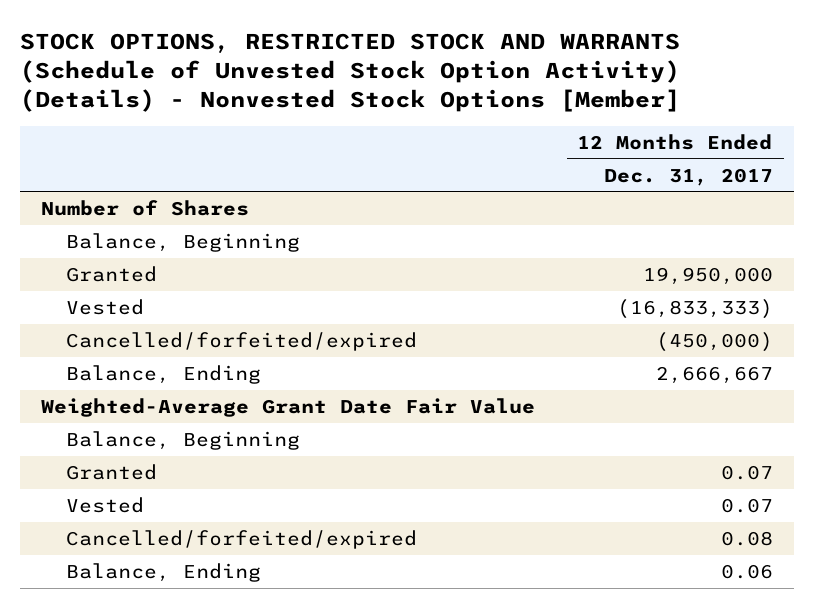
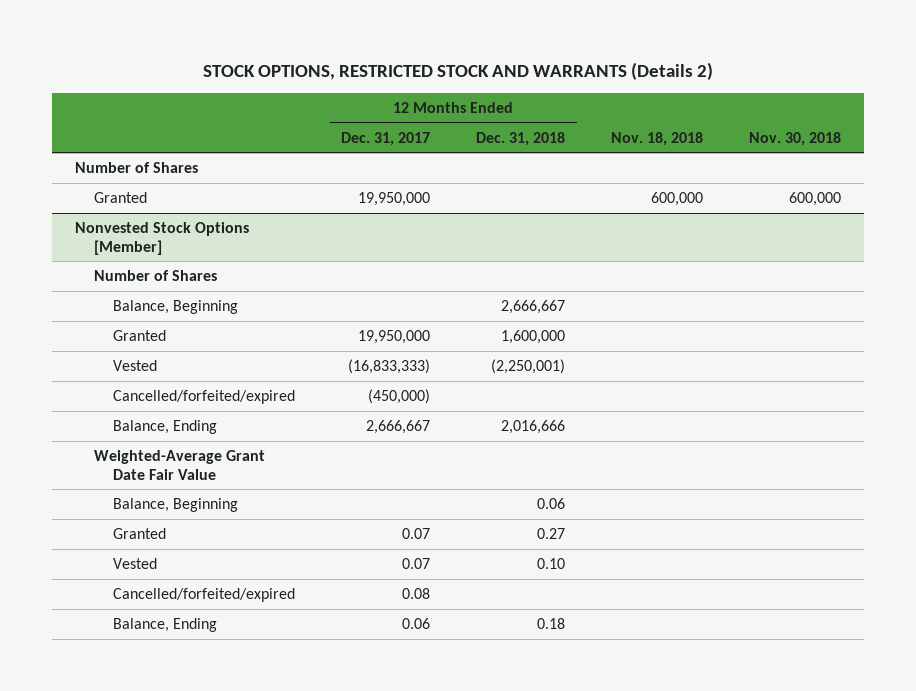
[19,32,680,112] STOCK OPTIONS, RESTRICTED STOCK AND WARRANTS (Schedule of Unvested Stock Option Activity) (Details) - Nonvested Stock Options [Member] -> [203,61,714,80] STOCK OPTIONS, RESTRICTED STOCK AND WARRANTS (Details 2)
none -> [476,131,566,146] Dec. 31, 2018
none -> [611,131,704,146] Nov. 18, 2018
none -> [749,131,842,146] Nov. 30, 2018
none -> [94,192,148,204] Granted
none -> [74,222,249,255] Nonvested Stock Options [Member]
none -> [94,270,218,282] Number of Shares

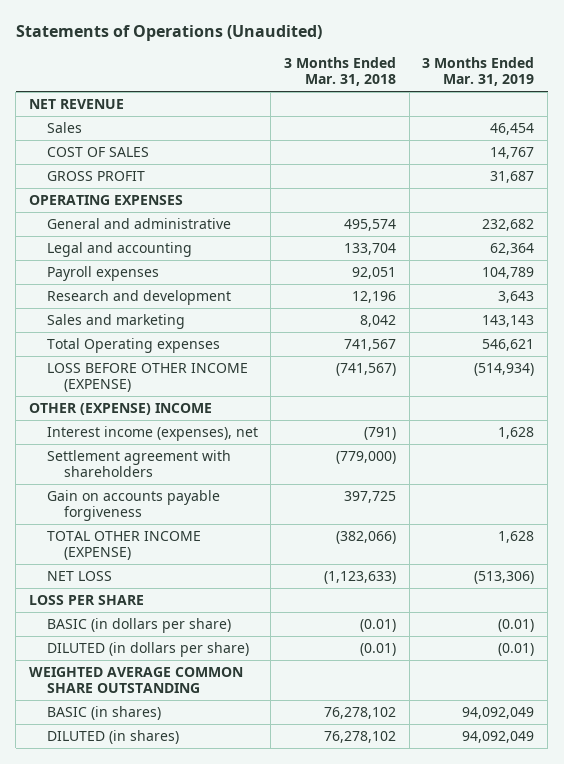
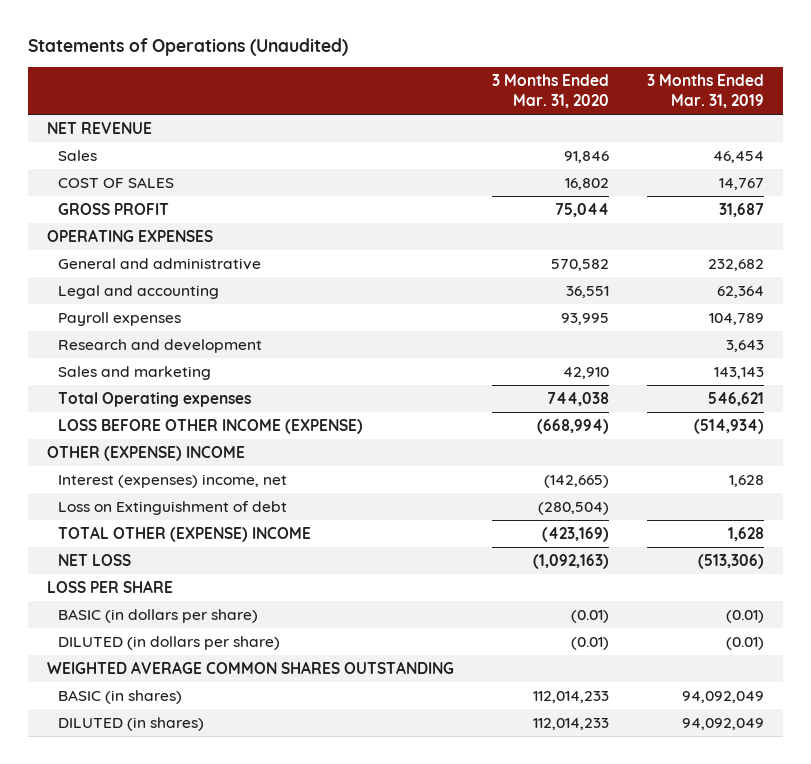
[283,57,396,87] 3 Months Ended Mar. 31, 2018 -> none
none -> [492,74,610,109] 3 Months Ended Mar. 31, 2020
[46,449,231,478] Settlement agreement with shareholders -> none
[46,489,220,522] Gain on accounts payable forgiveness -> none
[46,425,258,441] Interest income (expenses), net -> [58,474,288,489] Interest (expenses) income, net
none -> [58,501,288,516] Loss on Extinguishment of debt
[46,530,201,561] TOTAL OTHER INCOME (EXPENSE) -> [58,526,312,543] TOTAL OTHER (EXPENSE) INCOME
[29,666,244,694] WEIGHTED AVERAGE COMMON SHARE OUTSTANDING -> [47,661,455,675] WEIGHTED AVERAGE COMMON SHARES OUTSTANDING

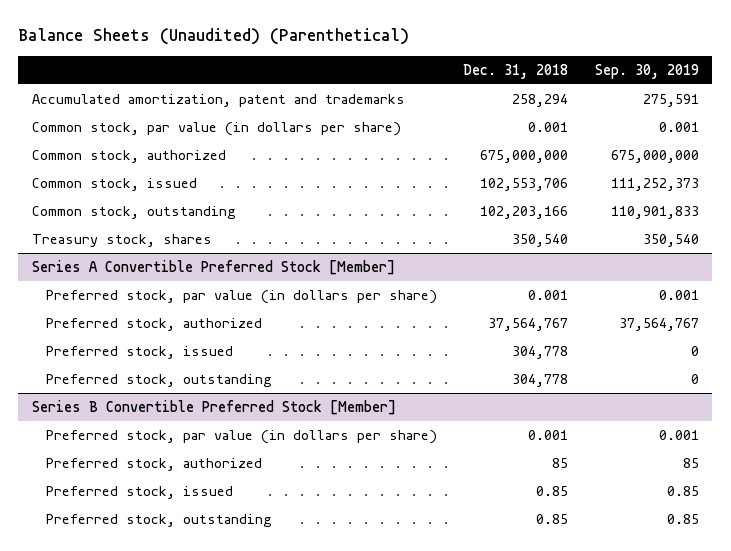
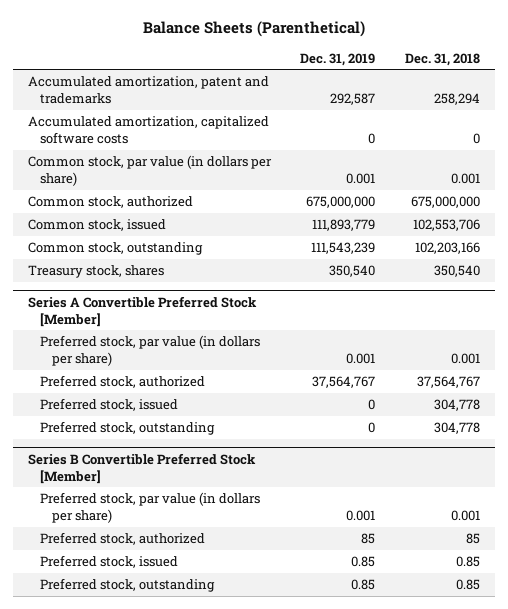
[18,28,410,46] Balance Sheets (Unaudited) (Parenthetical) -> [142,21,365,38] Balance Sheets (Parenthetical)
[594,63,699,79] Sep. 30, 2019 -> none
none -> [300,52,376,66] Dec. 31, 2019
none -> [27,116,269,145] Accumulated amortization, capitalized software costs

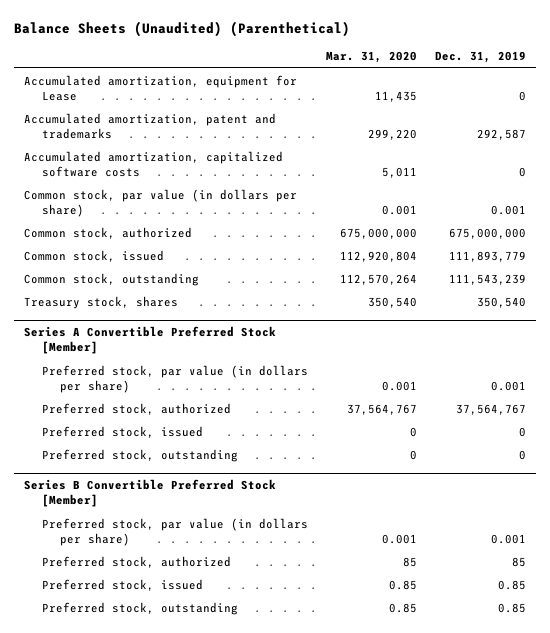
[142,21,365,38] Balance Sheets (Parenthetical) -> [14,20,351,37] Balance Sheets (Unaudited) (Parenthetical)
[405,52,481,66] Dec. 31, 2018 -> none
none -> [326,50,418,63] Mar. 31, 2020
none -> [23,74,297,101] Accumulated amortization, equipment for Lease

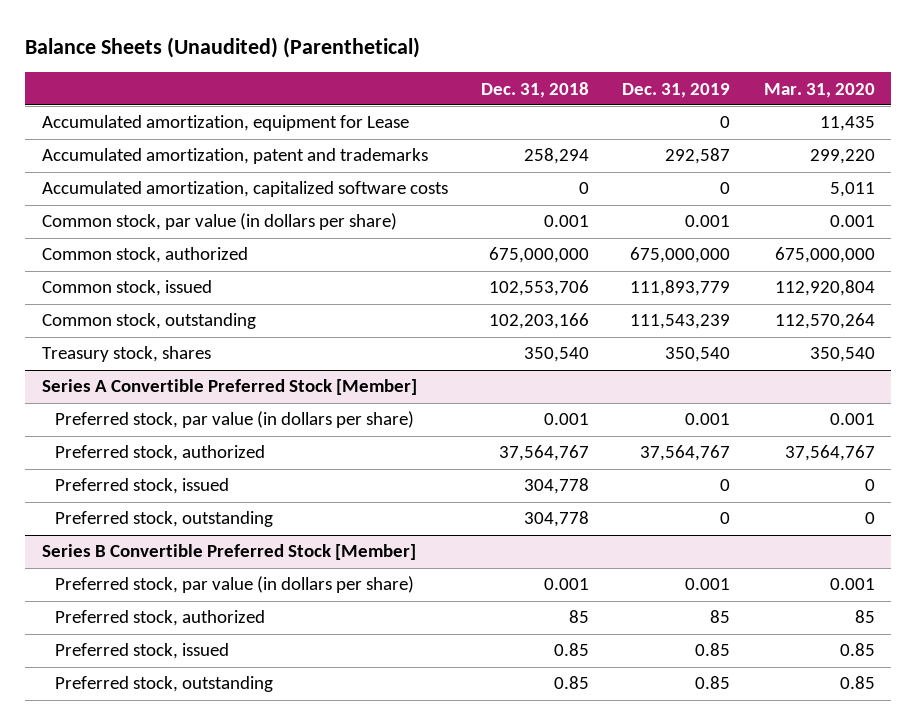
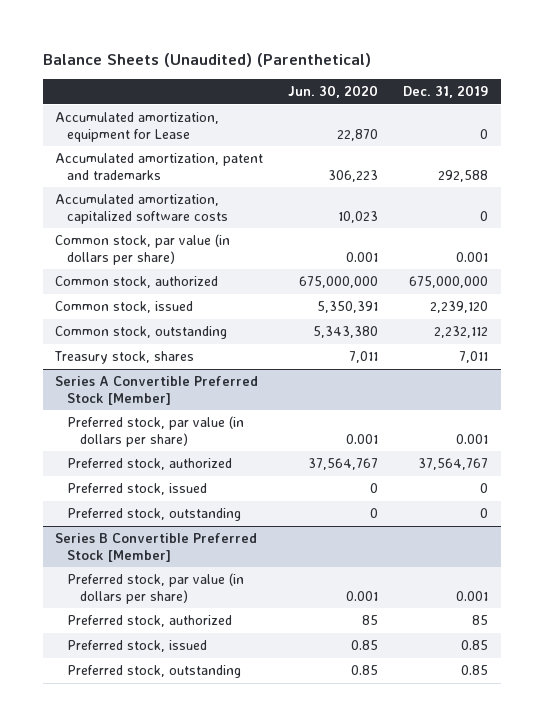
[480,81,589,98] Dec. 31, 2018 -> none
[763,82,875,98] Mar. 31, 2020 -> none
none -> [288,85,379,99] Jun. 30, 2020
[665,148,731,165] 292,587 -> [438,169,489,182] 292,588
[630,280,731,297] 111,893,779 -> [430,301,489,314] 2,239,120
[630,314,731,330] 111,543,239 -> [434,326,489,339] 2,232,112
[665,347,731,363] 350,540 -> [459,351,489,364] 7,011

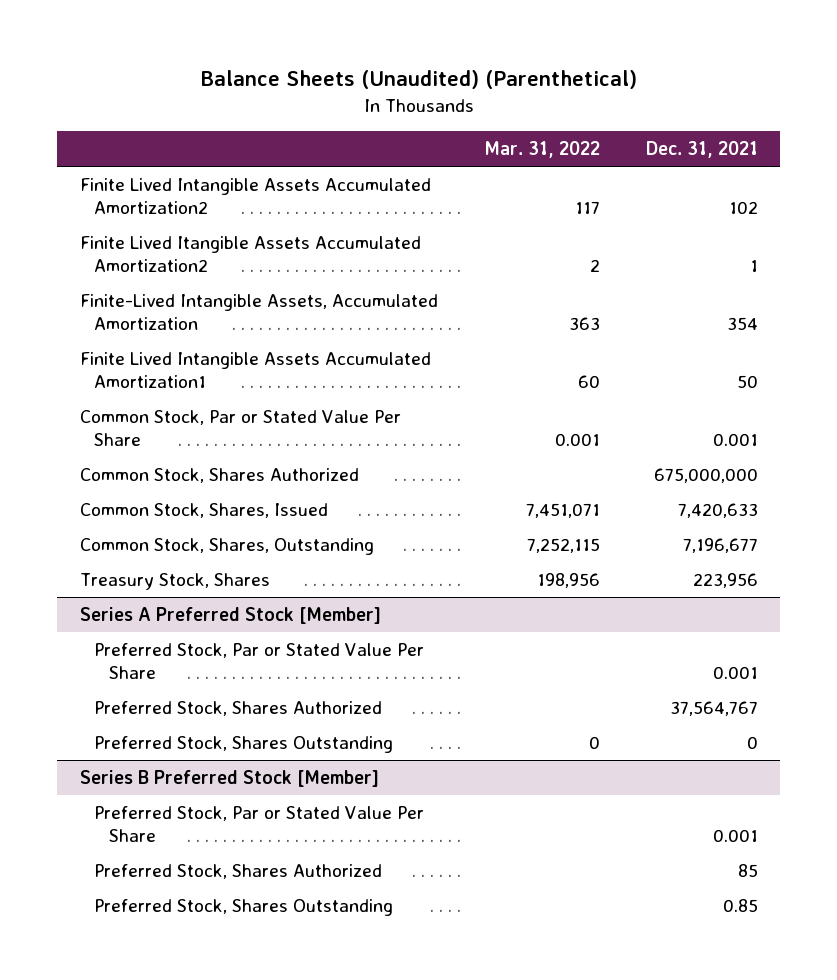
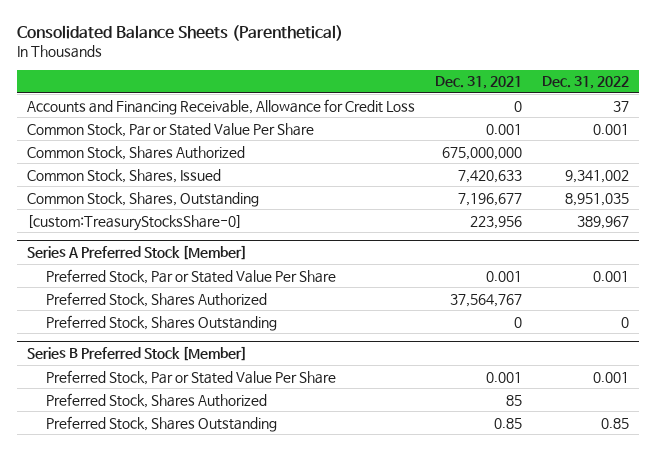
[200,70,637,90] Balance Sheets (Unaudited) (Parenthetical) -> [16,24,343,41] Consolidated Balance Sheets (Parenthetical)
[483,141,600,159] Mar. 31, 2022 -> none
none -> [542,76,630,90] Dec. 31, 2022
[79,177,431,214] Finite Lived Intangible Assets Accumulated Amortization2 -> none
[79,235,421,272] Finite Lived Itangible Assets Accumulated Amortization2 -> none
[79,293,438,330] Finite-Lived Intangible Assets, Accumulated Amortization -> none
[79,351,431,388] Finite Lived Intangible Assets Accumulated Amortization1 -> none
none -> [26,98,415,115] Accounts and Financing Receivable, Allowance for Credit Loss
[79,572,270,590] Treasury Stock, Shares -> [26,214,242,231] [custom:TreasuryStocksShare-0]

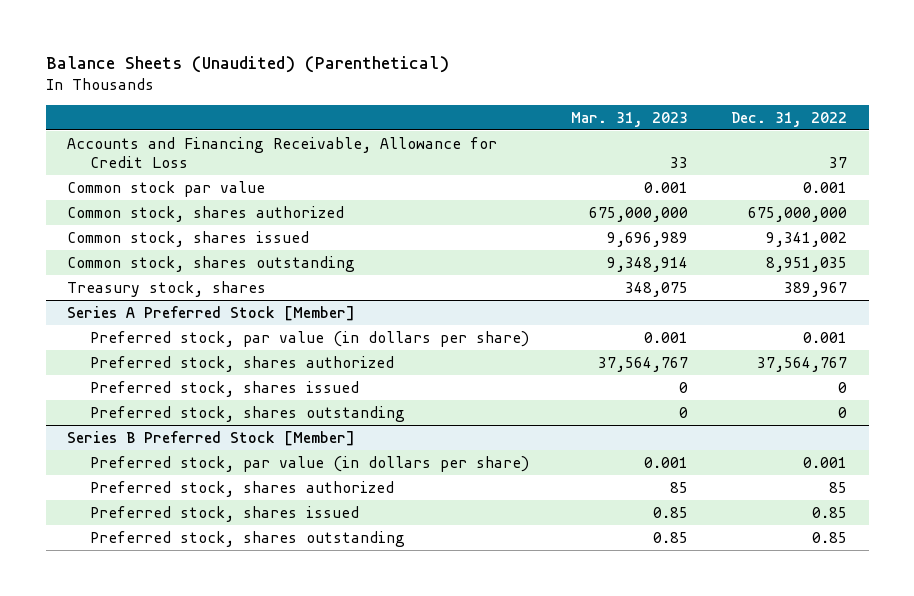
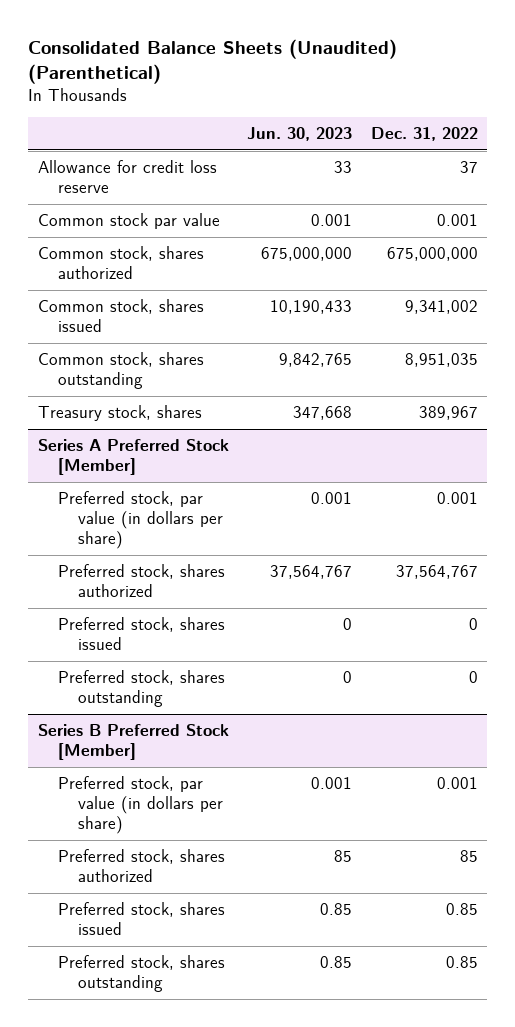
[45,56,449,74] Balance Sheets (Unaudited) (Parenthetical) -> [28,38,398,84] Consolidated Balance Sheets (Unaudited) (Parenthetical)
[571,111,689,127] Mar. 31, 2023 -> none
none -> [247,127,353,142] Jun. 30, 2023
[66,136,497,168] Accounts and Financing Receivable, Allowance for Credit Loss -> [37,160,217,194] Allowance for credit loss reserve

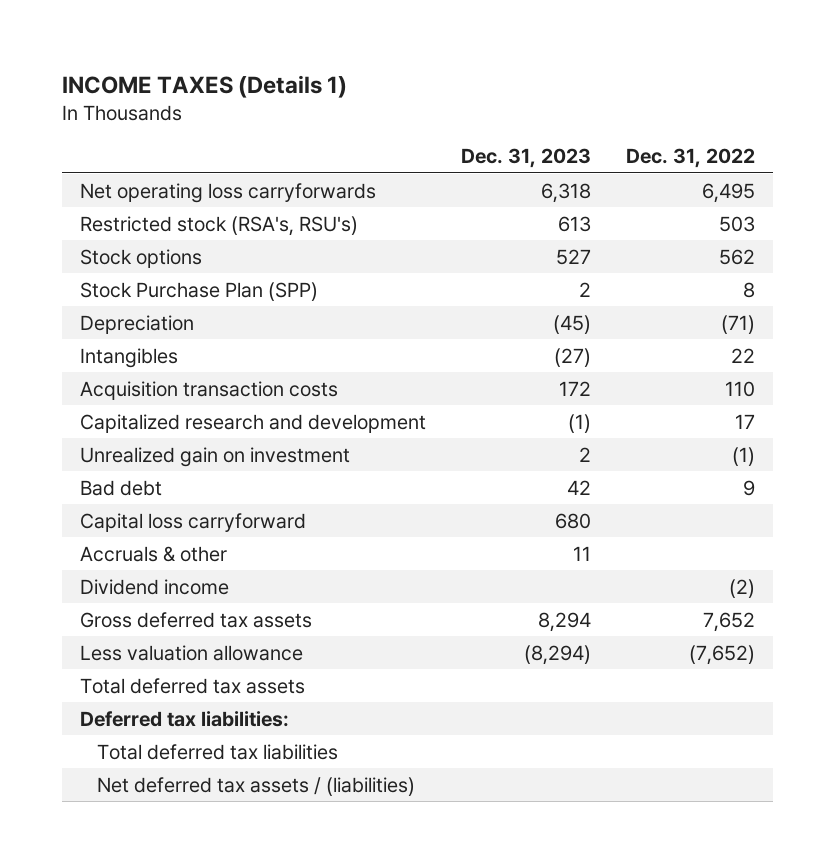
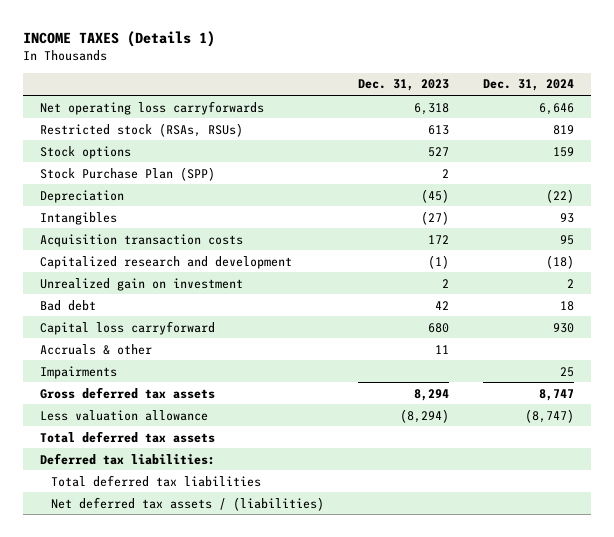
[626,148,756,169] Dec. 31, 2022 -> none
none -> [482,79,574,92] Dec. 31, 2024
[79,215,358,236] Restricted stock (RSA's, RSU's) -> [40,122,244,137] Restricted stock (RSAs, RSUs)
[79,578,229,595] Dividend income -> none
none -> [40,365,118,379] Impairments

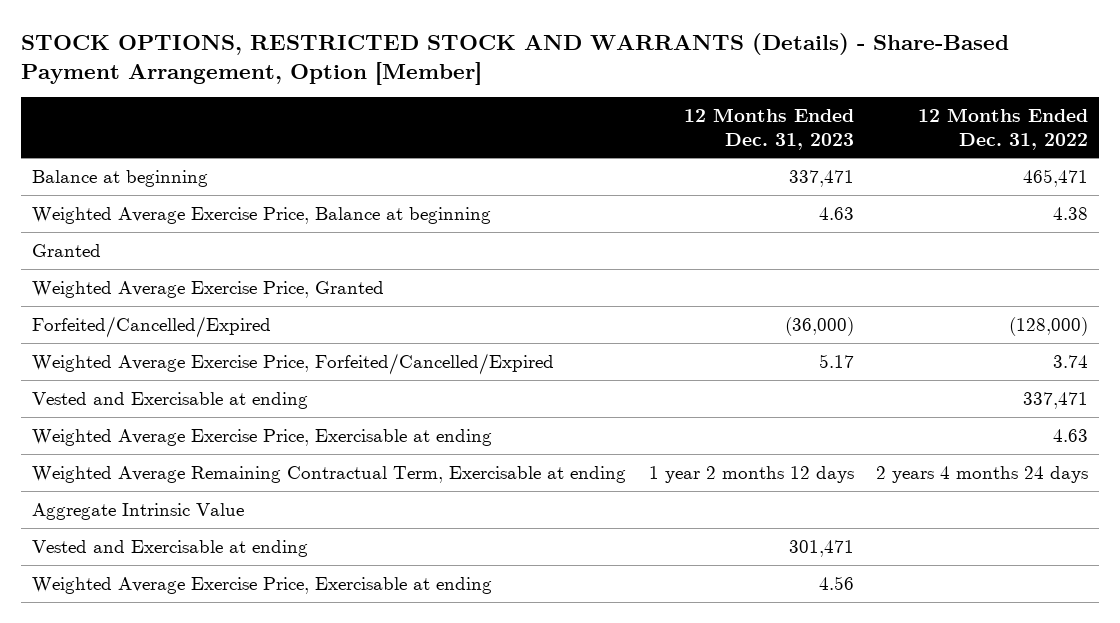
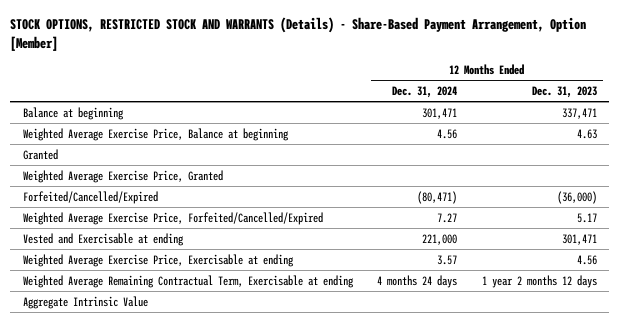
[918,107,1089,150] 12 Months Ended Dec. 31, 2022 -> none
none -> [392,85,458,98] Dec. 31, 2024
[32,391,309,409] Vested and Exercisable at ending -> none
[32,428,493,446] Weighted Average Exercise Price, Exercisable at ending -> none
[32,465,627,483] Weighted Average Remaining Contractual Term, Exercisable at ending -> [22,274,354,288] Weighted Average Remaining Contractual Term, Exercisable at ending
[32,502,245,520] Aggregate Intrinsic Value -> [22,295,148,309] Aggregate Intrinsic Value

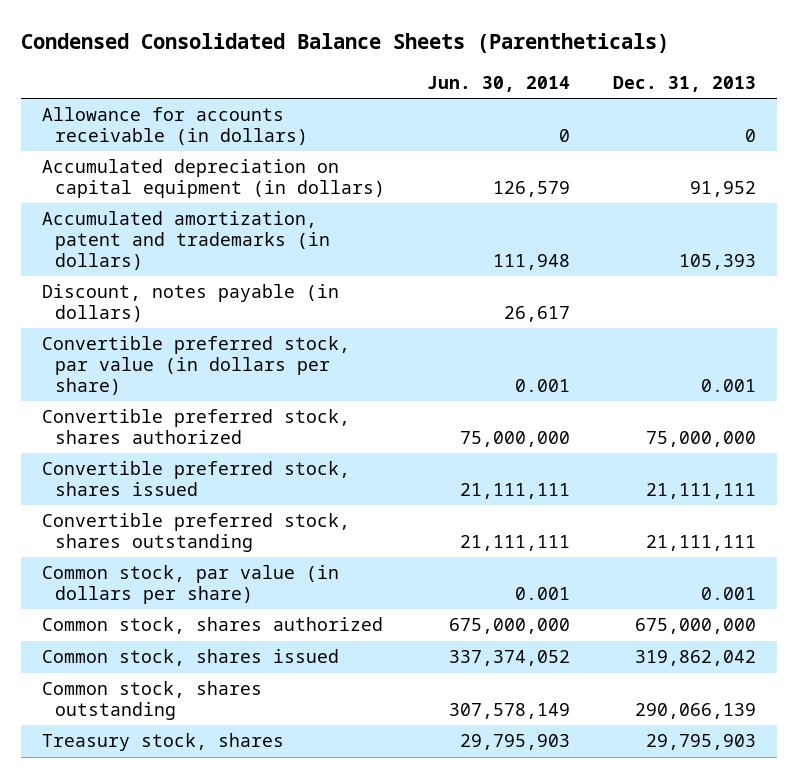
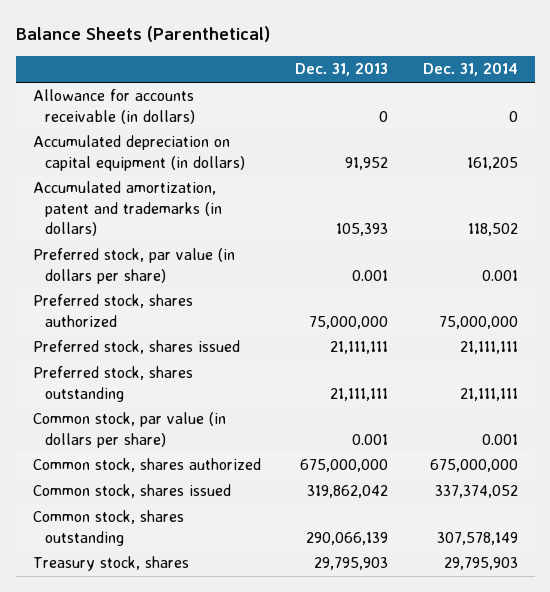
[20,32,669,53] Condensed Consolidated Balance Sheets (Parentheticals) -> [15,26,270,43] Balance Sheets (Parenthetical)
[427,75,571,92] Jun. 30, 2014 -> none
none -> [422,62,518,77] Dec. 31, 2014
[42,284,340,322] Discount, notes payable (in dollars) -> none
[42,336,351,395] Convertible preferred stock, par value (in dollars per share) -> [32,248,235,284] Preferred stock, par value (in dollars per share)
[42,409,351,444] Convertible preferred stock, shares authorized -> [32,294,193,327] Preferred stock, shares authorized
[42,461,351,496] Convertible preferred stock, shares issued -> [32,340,240,355] Preferred stock, shares issued
[42,513,351,552] Convertible preferred stock, shares outstanding -> [32,366,193,402] Preferred stock, shares outstanding

